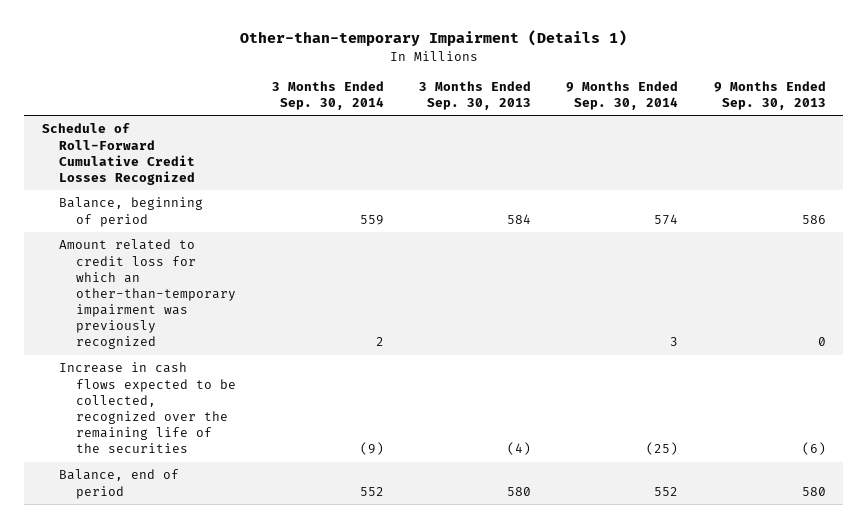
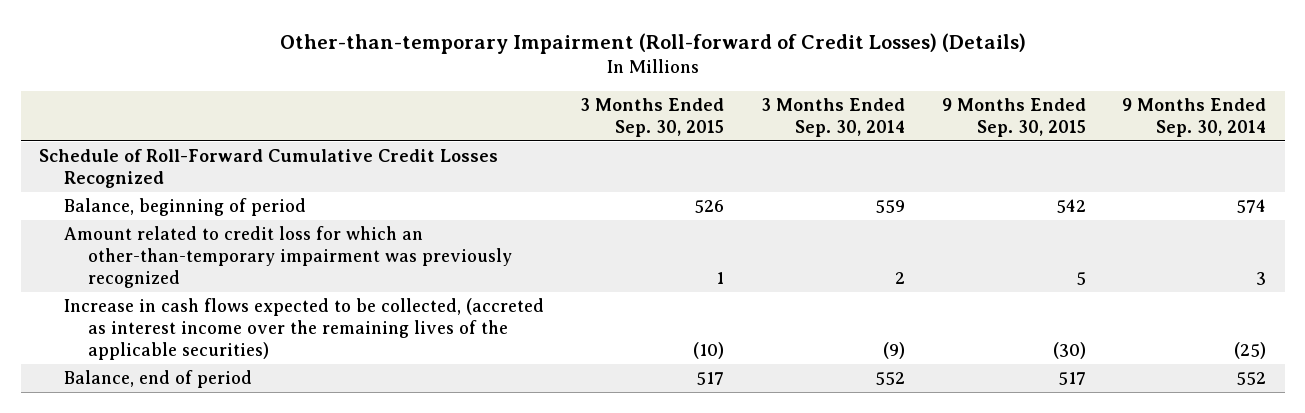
[239,30,627,47] Other-than-temporary Impairment (Details 1) -> [279,32,1026,54] Other-than-temporary Impairment (Roll-forward of Credit Losses) (Details)
[418,80,531,110] 3 Months Ended Sep. 30, 2013 -> none
[713,80,826,110] 9 Months Ended Sep. 30, 2013 -> none
none -> [580,98,725,138] 3 Months Ended Sep. 30, 2015
none -> [941,98,1086,138] 9 Months Ended Sep. 30, 2015
[58,362,237,454] Increase in cash flows expected to be collected, recognized over the remaining life of the securities -> [63,297,544,361] Increase in cash flows expected to be collected, (accreted as interest income over the remaining lives of the applicable securities)

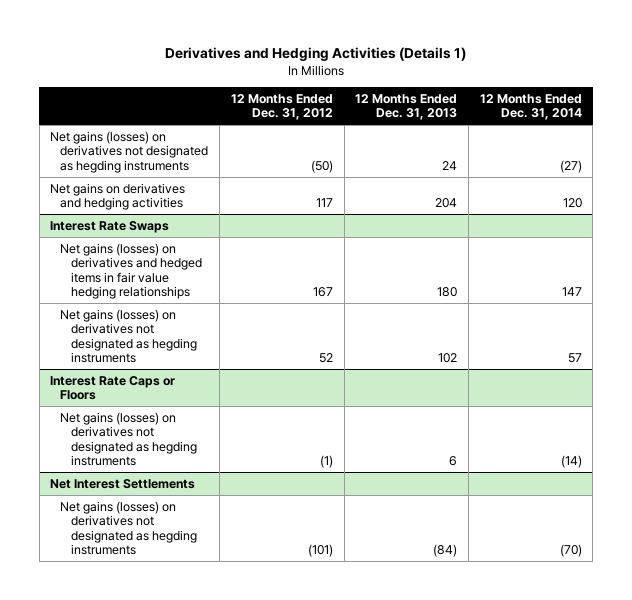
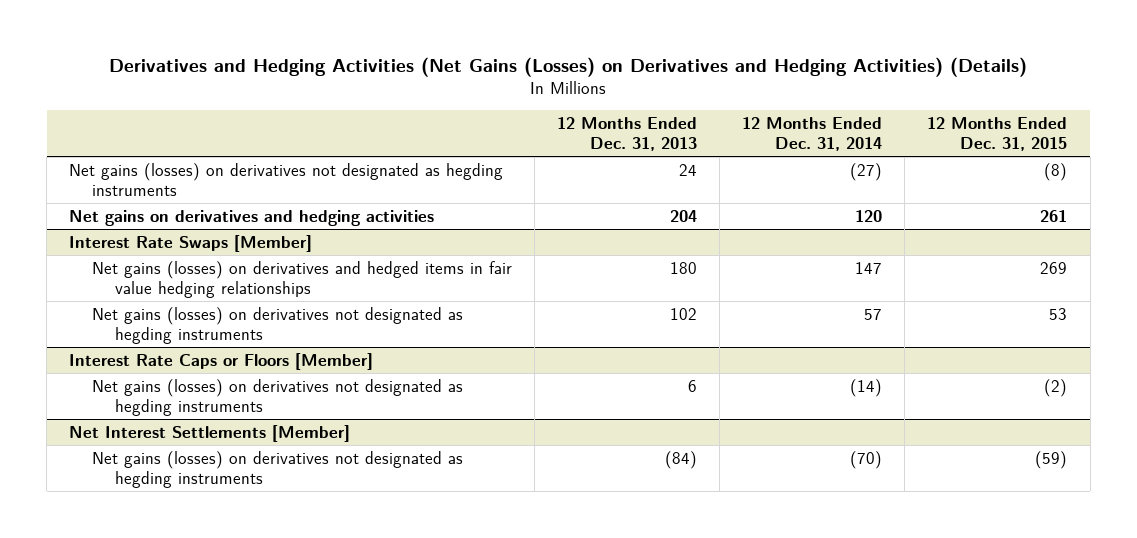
[164,47,466,62] Derivatives and Hedging Activities (Details 1) -> [109,56,1028,77] Derivatives and Hedging Activities (Net Gains (Losses) on Derivatives and Hedging Activities) (Details)
[230,93,333,121] 12 Months Ended Dec. 31, 2012 -> none
none -> [927,117,1068,152] 12 Months Ended Dec. 31, 2015
[50,220,170,233] Interest Rate Swaps -> [69,234,313,252] Interest Rate Swaps [Member]
[50,375,176,401] Interest Rate Caps or Floors -> [69,352,374,370] Interest Rate Caps or Floors [Member]
[50,478,196,489] Net Interest Settlements -> [69,424,351,442] Net Interest Settlements [Member]

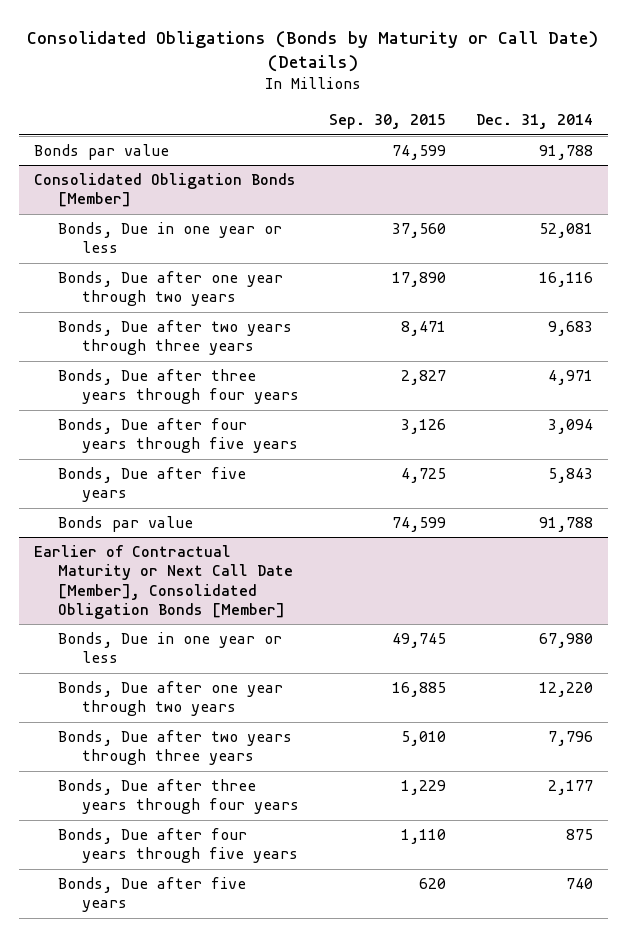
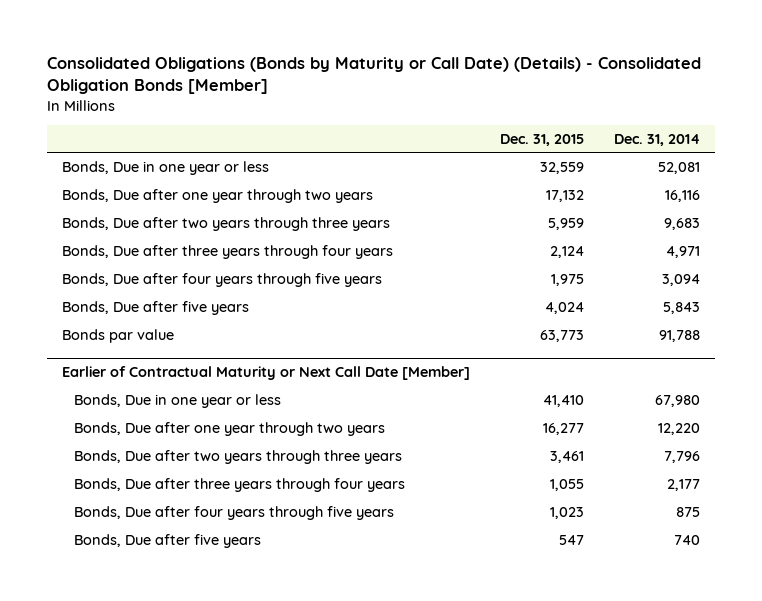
[27,30,599,73] Consolidated Obligations (Bonds by Maturity or Call Date) (Details) -> [46,57,701,95] Consolidated Obligations (Bonds by Maturity or Call Date) (Details) - Consolidated Obligation Bonds [Member]
[328,114,446,130] Sep. 30, 2015 -> none
none -> [500,133,585,146] Dec. 31, 2015
[34,144,170,161] Bonds par value -> none
[34,173,297,208] Consolidated Obligation Bonds [Member] -> none
[34,545,293,620] Earlier of Contractual Maturity or Next Call Date [Member], Consolidated Obligation Bonds [Member] -> [61,366,470,381] Earlier of Contractual Maturity or Next Call Date [Member]

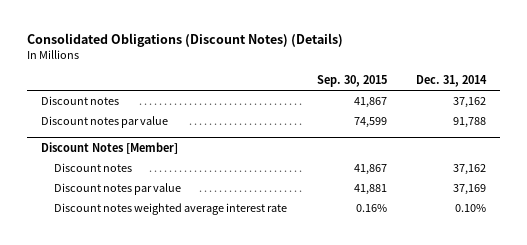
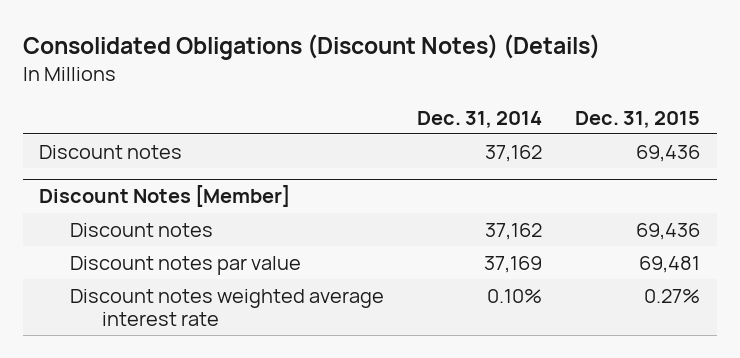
[316,75,387,88] Sep. 30, 2015 -> none
none -> [575,110,701,128] Dec. 31, 2015
[41,116,169,129] Discount notes par value -> none

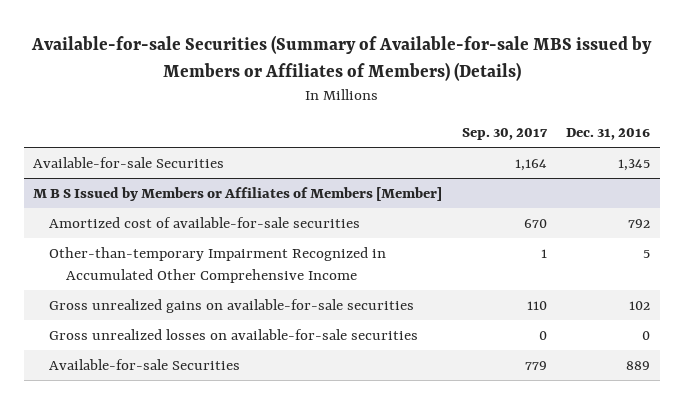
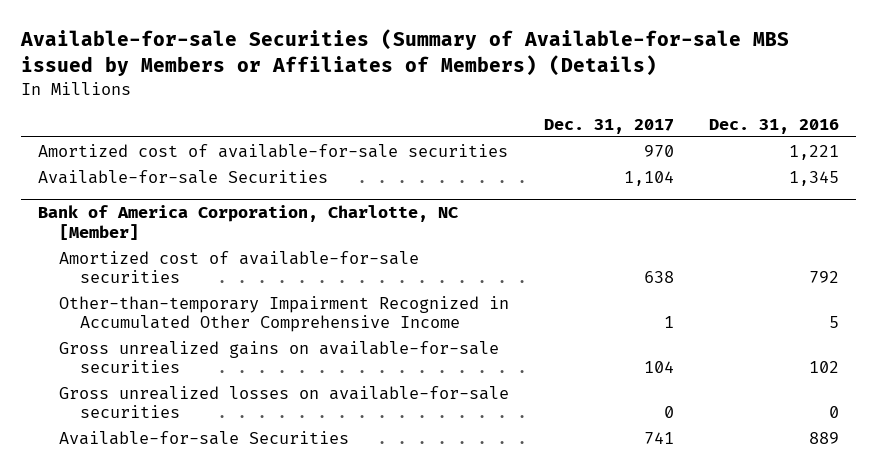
[461,128,548,141] Sep. 30, 2017 -> none
none -> [544,118,675,134] Dec. 31, 2017
none -> [38,143,509,158] Amortized cost of available-for-sale securities
[33,187,443,202] M B S Issued by Members or Affiliates of Members [Member] -> [38,205,459,240] Bank of America Corporation, Charlotte, NC [Member]

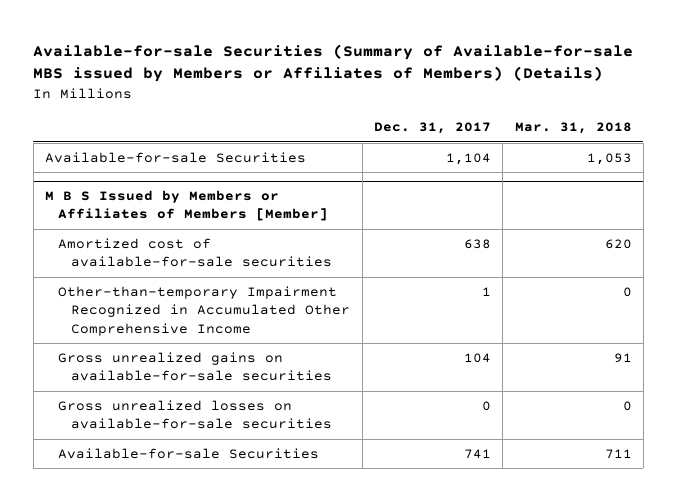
[708,118,839,134] Dec. 31, 2016 -> none
none -> [514,122,632,135] Mar. 31, 2018
[38,143,509,158] Amortized cost of available-for-sale securities -> none
[38,205,459,240] Bank of America Corporation, Charlotte, NC [Member] -> [45,190,329,222] M B S Issued by Members or Affiliates of Members [Member]

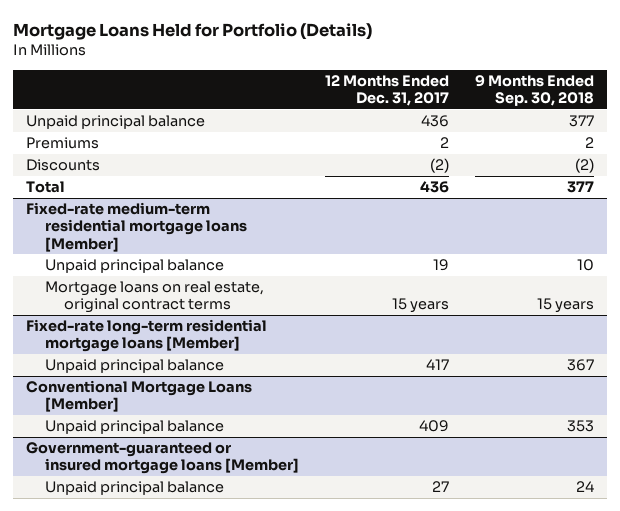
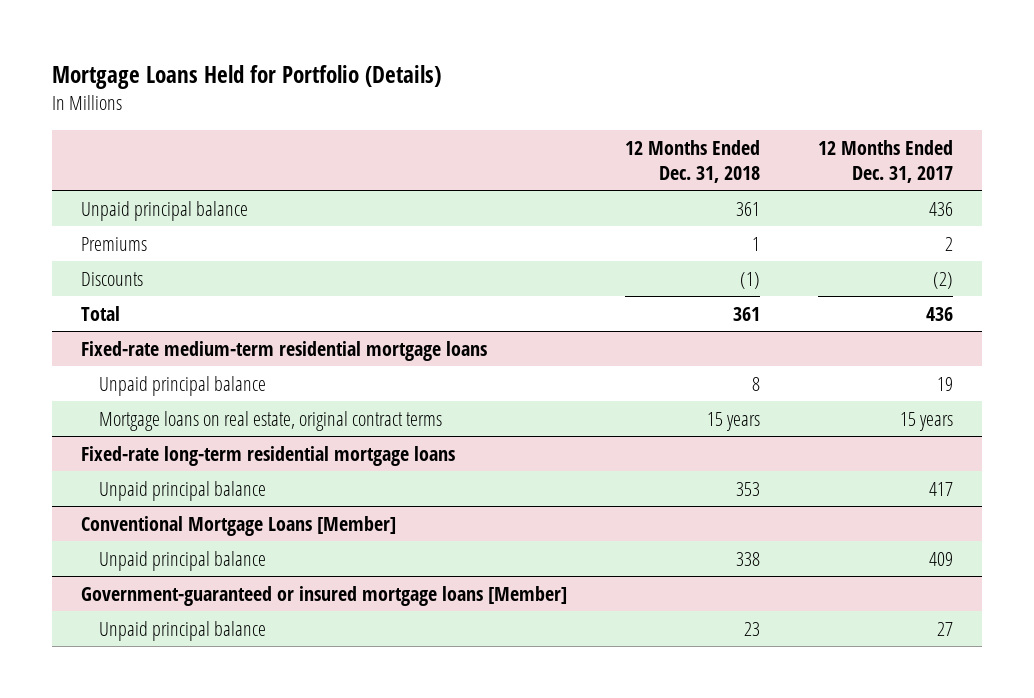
[475,75,595,107] 9 Months Ended Sep. 30, 2018 -> none
none -> [624,140,760,183] 12 Months Ended Dec. 31, 2018
[26,202,248,252] Fixed-rate medium-term residential mortgage loans [Member] -> [80,340,487,361] Fixed-rate medium-term residential mortgage loans
[26,319,268,353] Fixed-rate long-term residential mortgage loans [Member] -> [80,445,455,466] Fixed-rate long-term residential mortgage loans

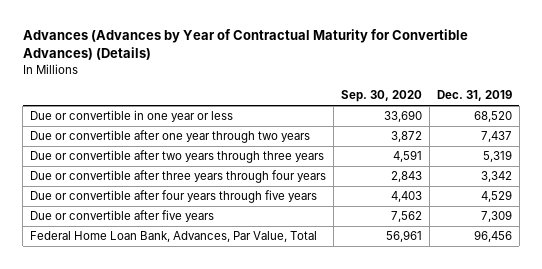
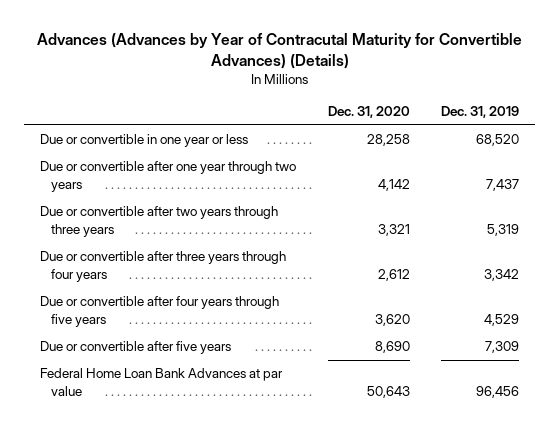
[22,29,468,61] Advances (Advances by Year of Contractual Maturity for Convertible Advances) (Details) -> [36,32,522,69] Advances (Advances by Year of Contracutal Maturity for Convertible Advances) (Details)
[341,90,423,103] Sep. 30, 2020 -> none
none -> [327,106,410,119] Dec. 31, 2020
[30,231,318,243] Federal Home Loan Bank, Advances, Par Value, Total -> [39,368,283,396] Federal Home Loan Bank Advances at par value

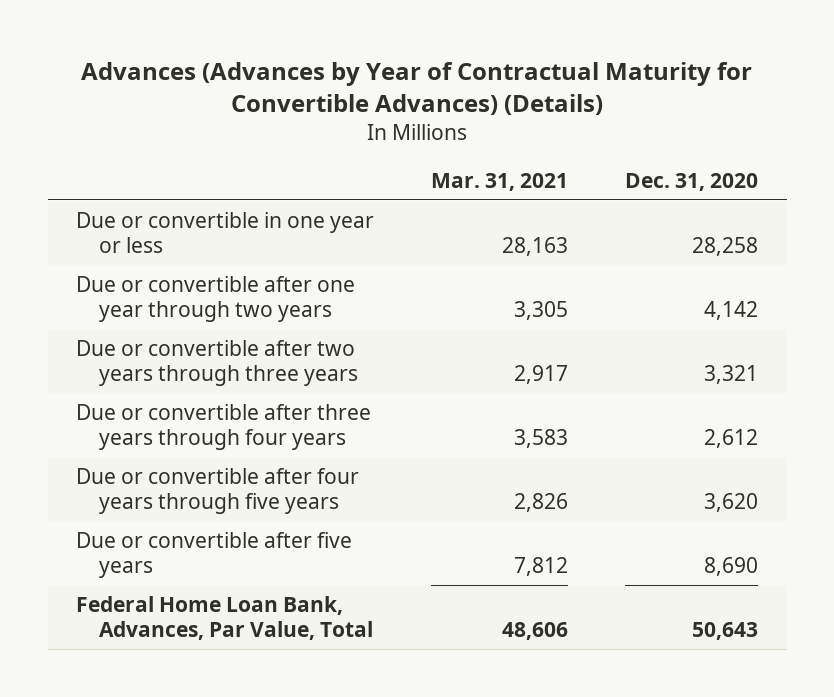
[36,32,522,69] Advances (Advances by Year of Contracutal Maturity for Convertible Advances) (Details) -> [81,62,753,116] Advances (Advances by Year of Contractual Maturity for Convertible Advances) (Details)
[441,106,520,119] Dec. 31, 2019 -> none
none -> [431,173,569,192] Mar. 31, 2021
[39,368,283,396] Federal Home Loan Bank Advances at par value -> [76,595,373,640] Federal Home Loan Bank, Advances, Par Value, Total

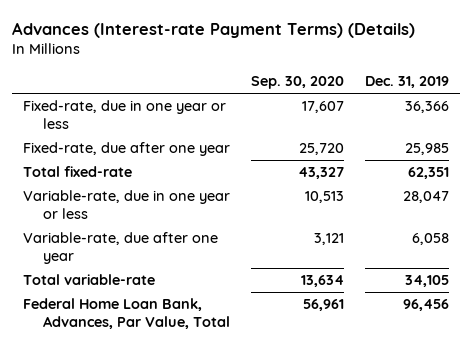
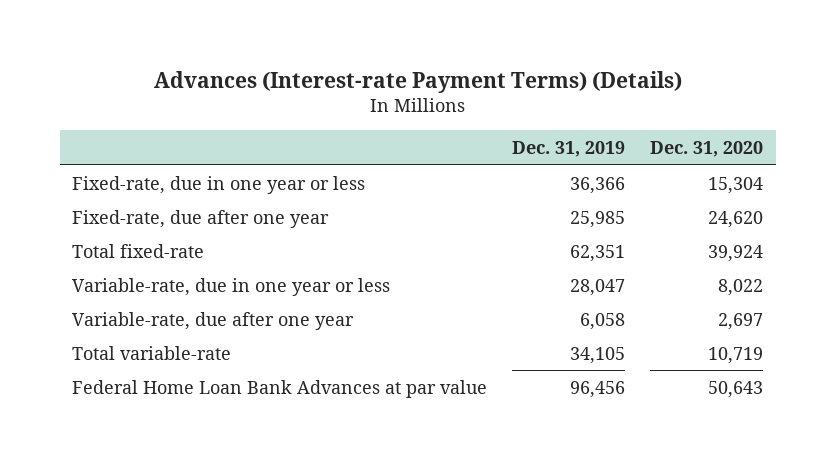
[251,76,345,90] Sep. 30, 2020 -> none
none -> [650,141,764,158] Dec. 31, 2020
[22,298,230,329] Federal Home Loan Bank, Advances, Par Value, Total -> [72,379,488,398] Federal Home Loan Bank Advances at par value

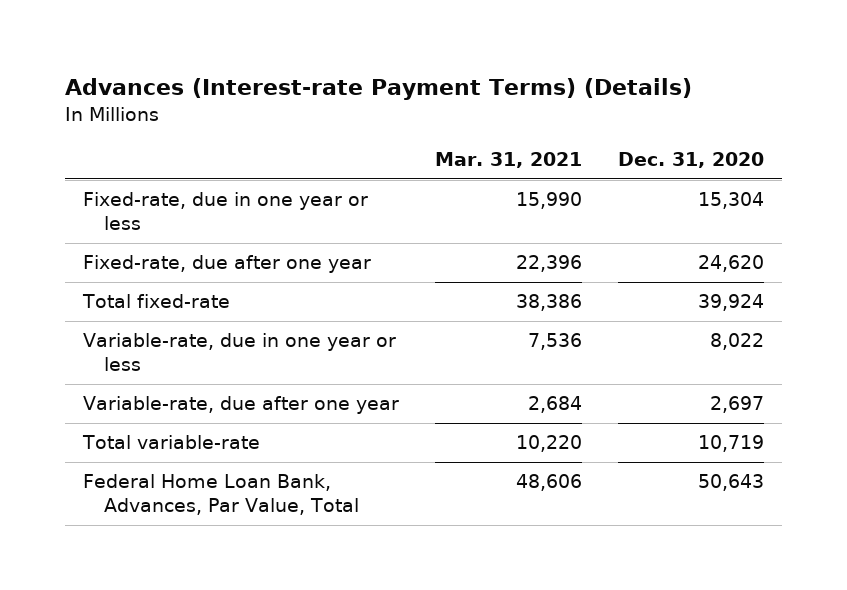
[512,141,626,158] Dec. 31, 2019 -> none
none -> [435,152,583,169] Mar. 31, 2021
[72,379,488,398] Federal Home Loan Bank Advances at par value -> [83,474,359,516] Federal Home Loan Bank, Advances, Par Value, Total

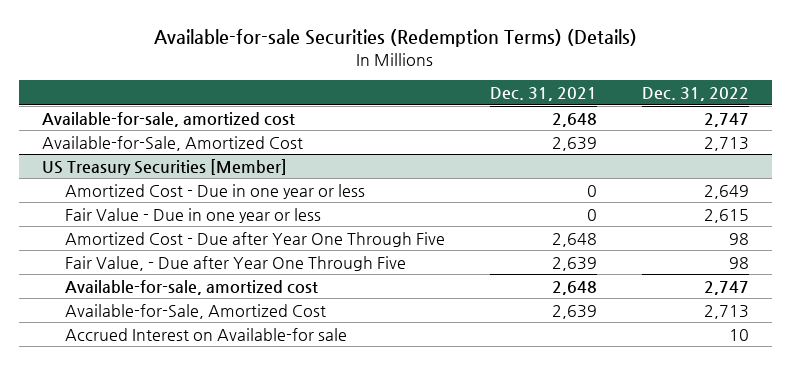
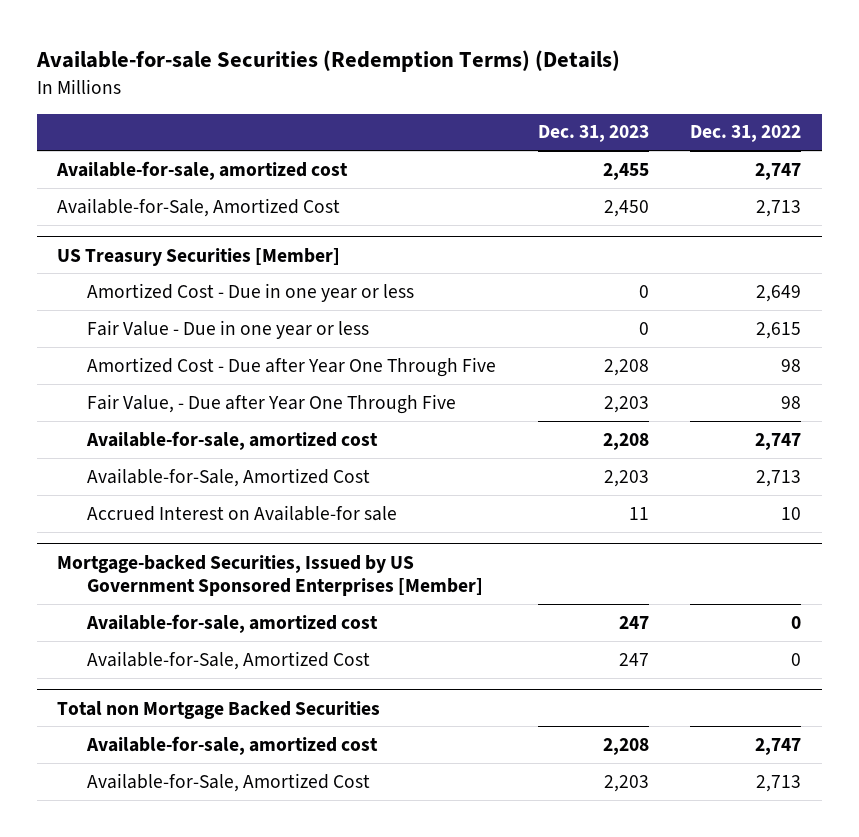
[490,86,598,101] Dec. 31, 2021 -> none
none -> [537,125,649,143] Dec. 31, 2023
none -> [57,554,484,597] Mortgage-backed Securities, Issued by US Government Sponsored Enterprises [Member]
none -> [86,613,379,633] Available-for-sale, amortized cost
none -> [87,650,371,670] Available-for-Sale, Amortized Cost
none -> [57,700,381,719] Total non Mortgage Backed Securities
none -> [86,735,379,755] Available-for-sale, amortized cost
none -> [87,772,371,792] Available-for-Sale, Amortized Cost

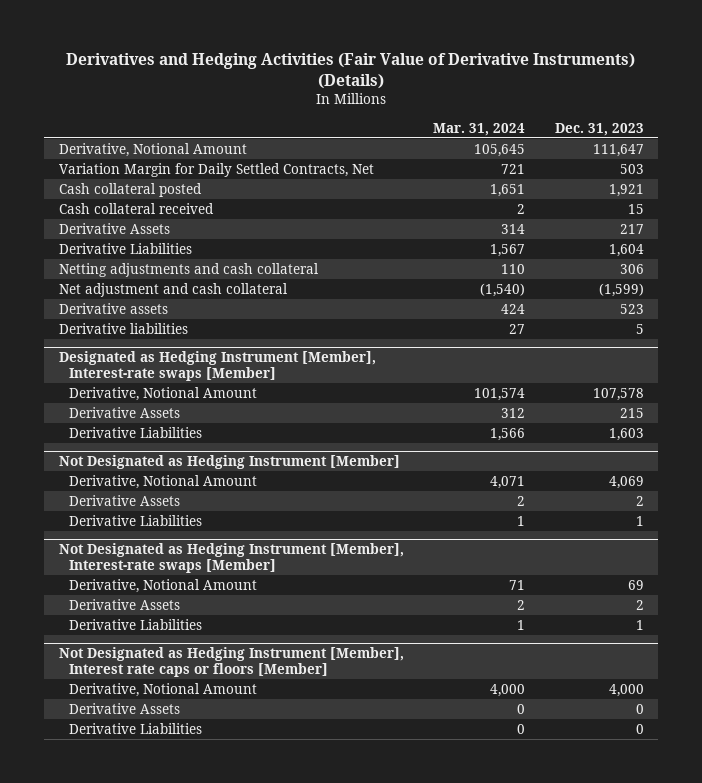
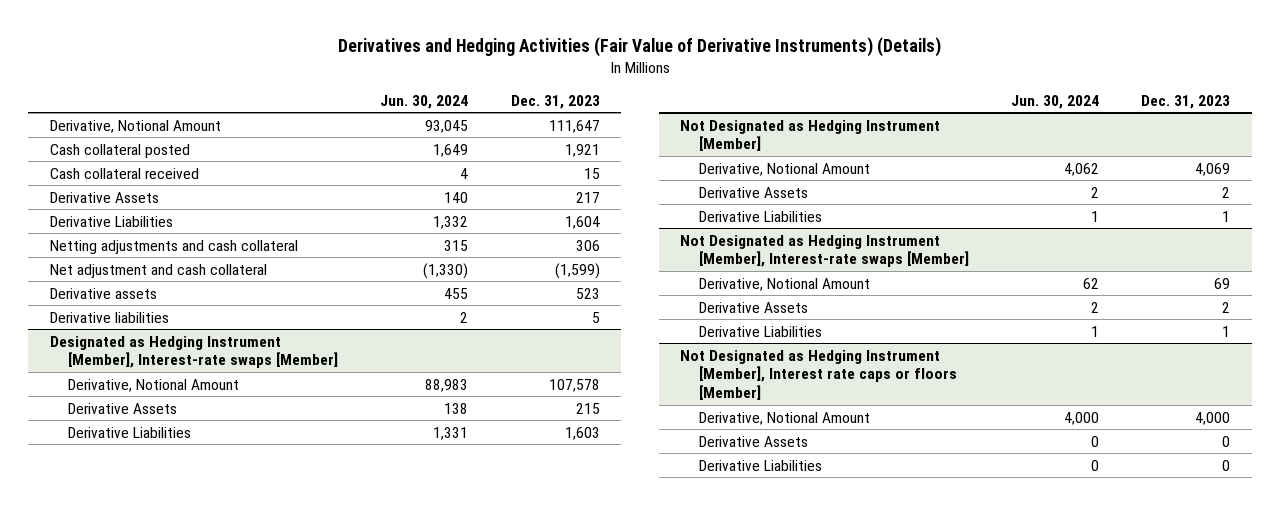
[433,122,526,136] Mar. 31, 2024 -> none
none -> [380,94,469,109] Jun. 30, 2024
[58,162,374,177] Variation Margin for Daily Settled Contracts, Net -> none

